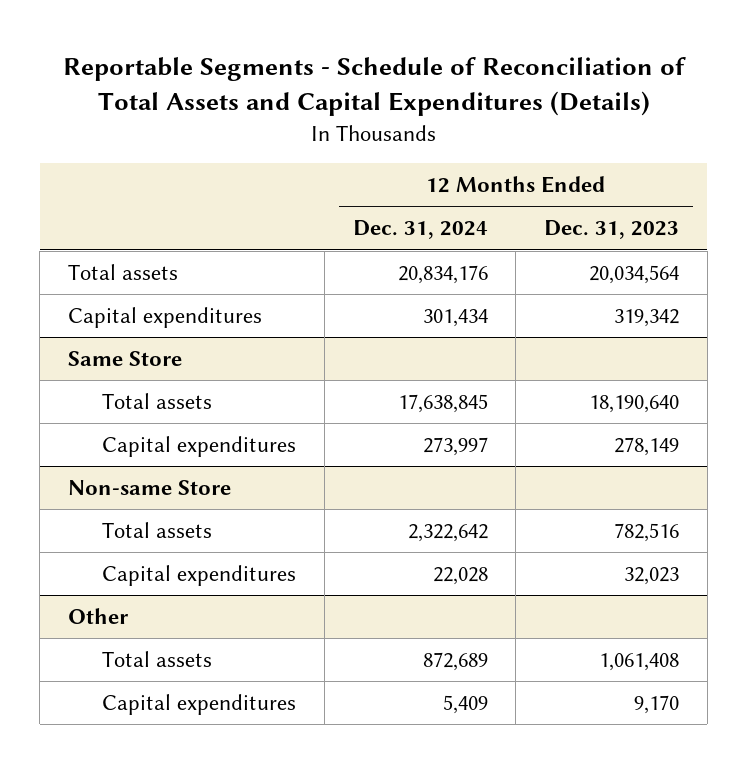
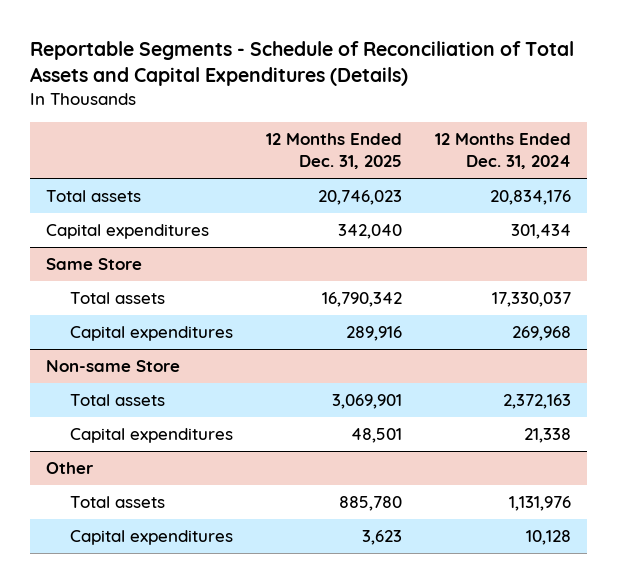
[544,220,680,240] Dec. 31, 2023 -> none
none -> [265,133,402,169] 12 Months Ended Dec. 31, 2025
[397,393,488,413] 17,638,845 -> [491,292,571,308] 17,330,037
[422,436,488,456] 273,997 -> [511,326,571,342] 269,968
[407,523,488,542] 2,322,642 -> [502,394,571,410] 2,372,163
[432,566,488,585] 22,028 -> [523,428,571,444] 21,338
[422,651,488,671] 872,689 -> [508,496,571,512] 1,131,976
[442,694,488,714] 5,409 -> [525,530,571,546] 10,128

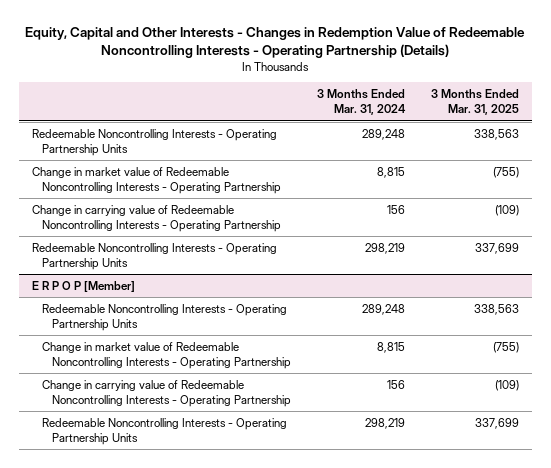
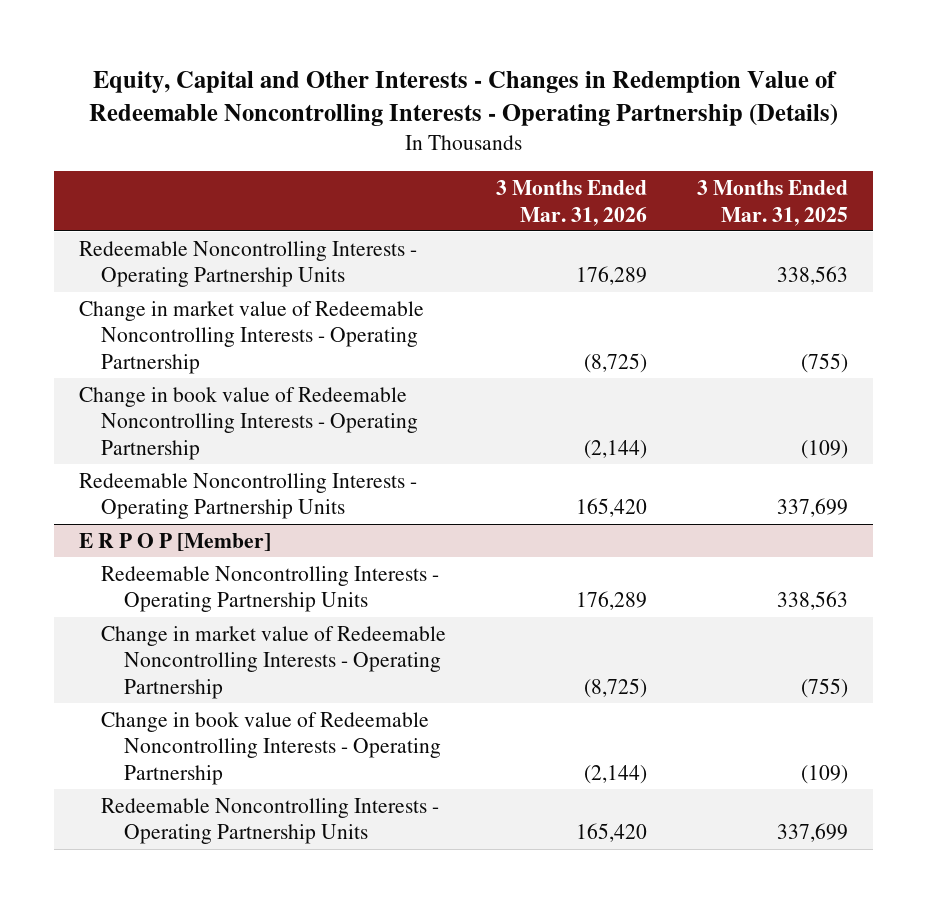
[316,89,406,116] 3 Months Ended Mar. 31, 2024 -> none
none -> [496,179,648,226] 3 Months Ended Mar. 31, 2026
[32,204,281,232] Change in carrying value of Redeemable Noncontrolling Interests - Operating Partnership -> [79,386,419,460] Change in book value of Redeemable Noncontrolling Interests - Operating Partnership
[41,379,291,407] Change in carrying value of Redeemable Noncontrolling Interests - Operating Partnership -> [101,711,441,785] Change in book value of Redeemable Noncontrolling Interests - Operating Partnership

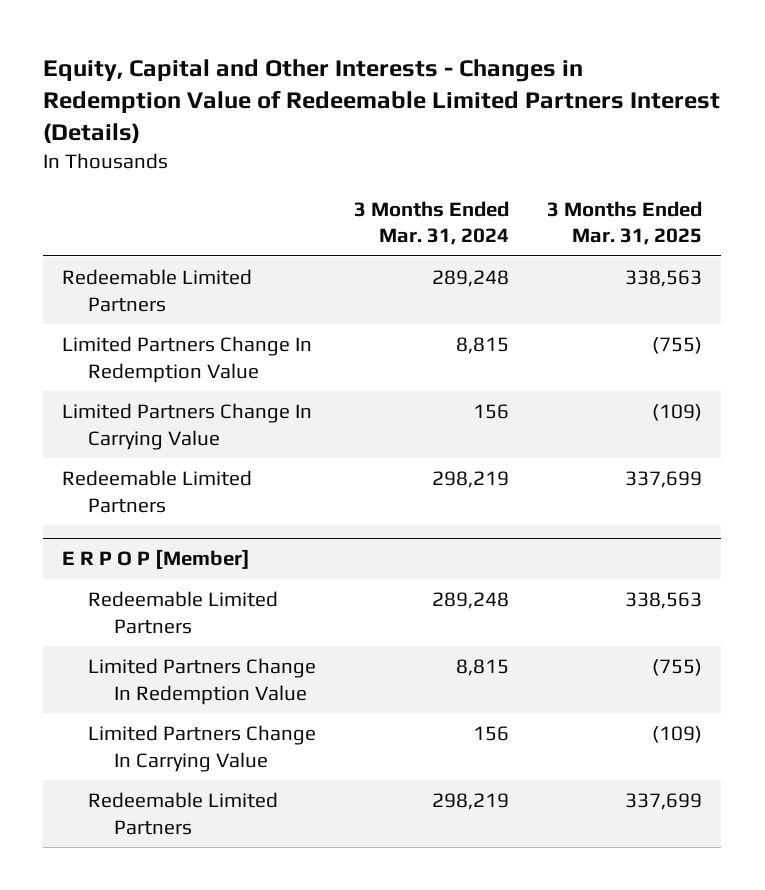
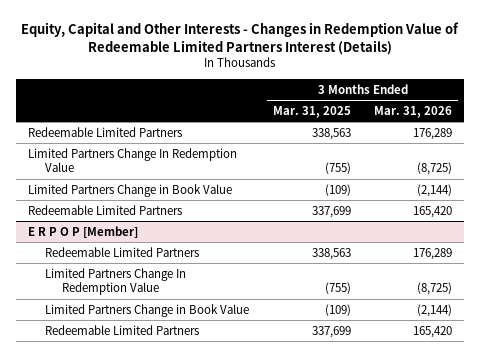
[354,200,510,246] 3 Months Ended Mar. 31, 2024 -> none
none -> [374,105,453,118] Mar. 31, 2026
[62,402,313,450] Limited Partners Change In Carrying Value -> [28,183,233,197] Limited Partners Change in Book Value
[88,724,317,772] Limited Partners Change In Carrying Value -> [45,303,250,317] Limited Partners Change in Book Value

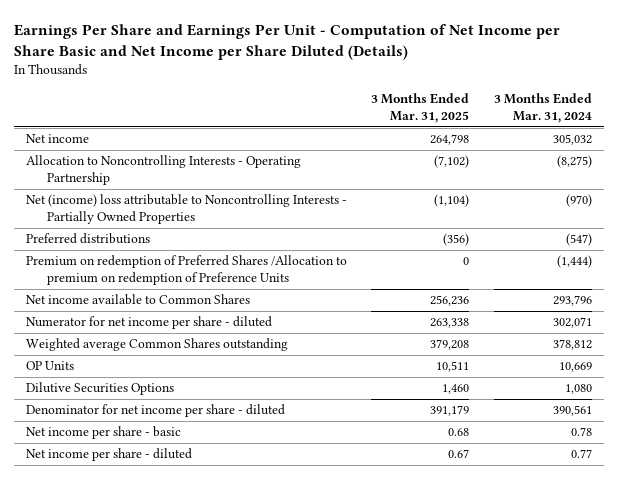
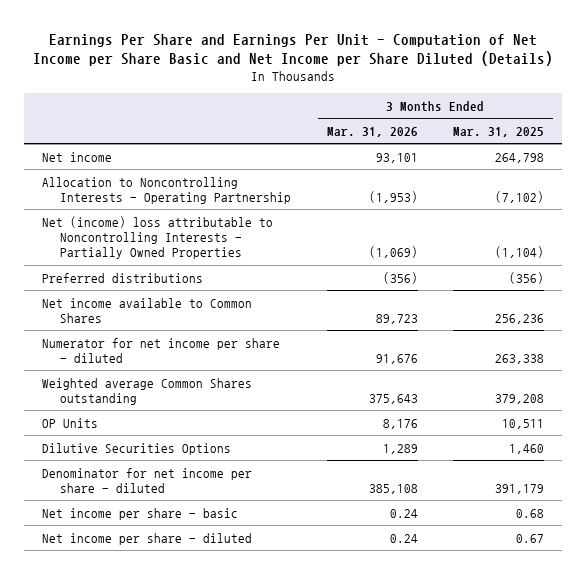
[493,93,592,123] 3 Months Ended Mar. 31, 2024 -> none
none -> [326,126,418,137] Mar. 31, 2026
[26,255,348,286] Premium on redemption of Preferred Shares /Allocation to premium on redemption of Preference Units -> none

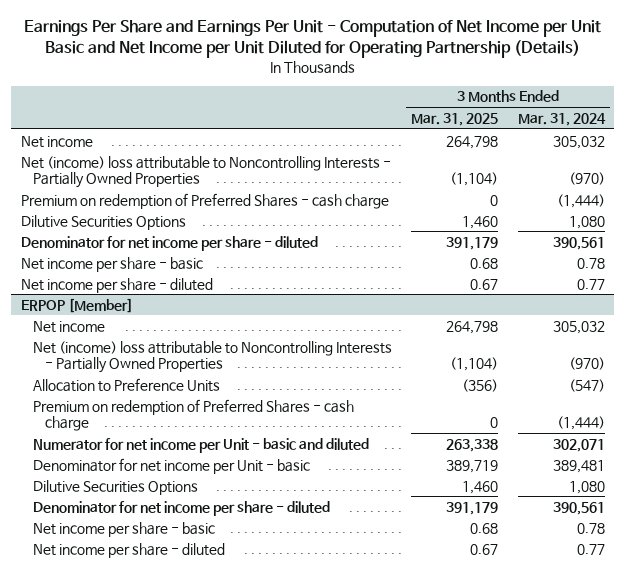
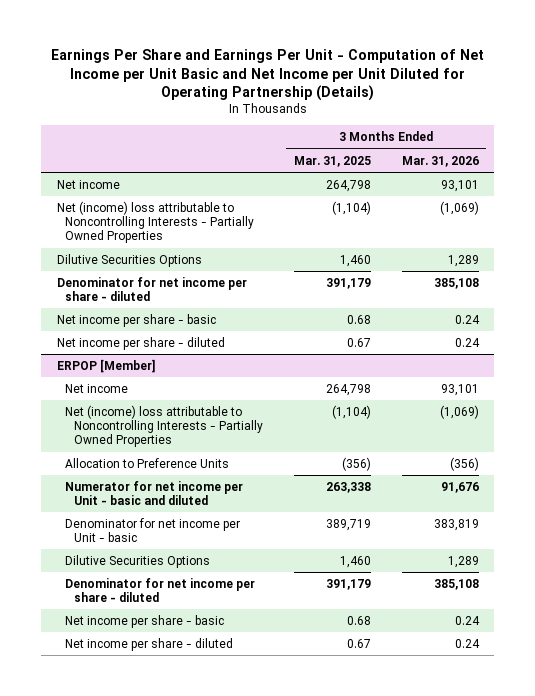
[517,112,606,126] Mar. 31, 2024 -> none
none -> [401,155,479,167] Mar. 31, 2026
[20,192,389,209] Premium on redemption of Preferred Shares - cash charge -> none
[32,398,354,432] Premium on redemption of Preferred Shares - cash charge -> none

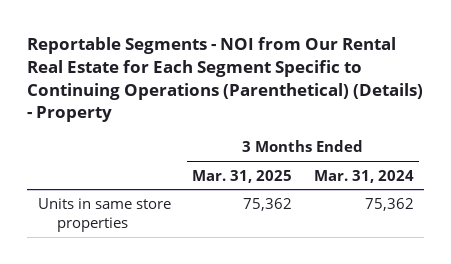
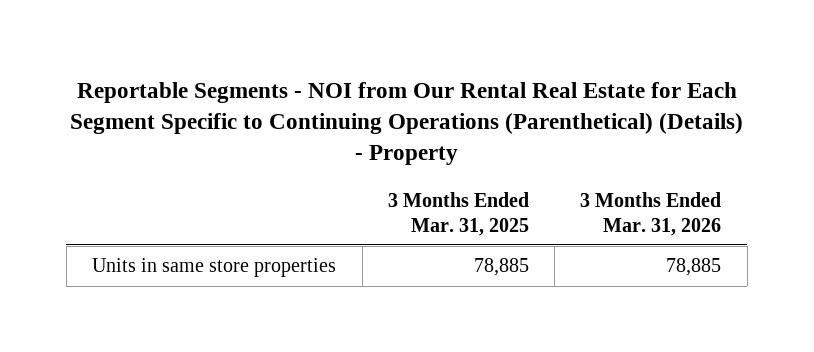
[313,169,414,183] Mar. 31, 2024 -> none
none -> [580,191,722,236] 3 Months Ended Mar. 31, 2026
[243,198,293,212] 75,362 -> [473,258,529,277] 78,885

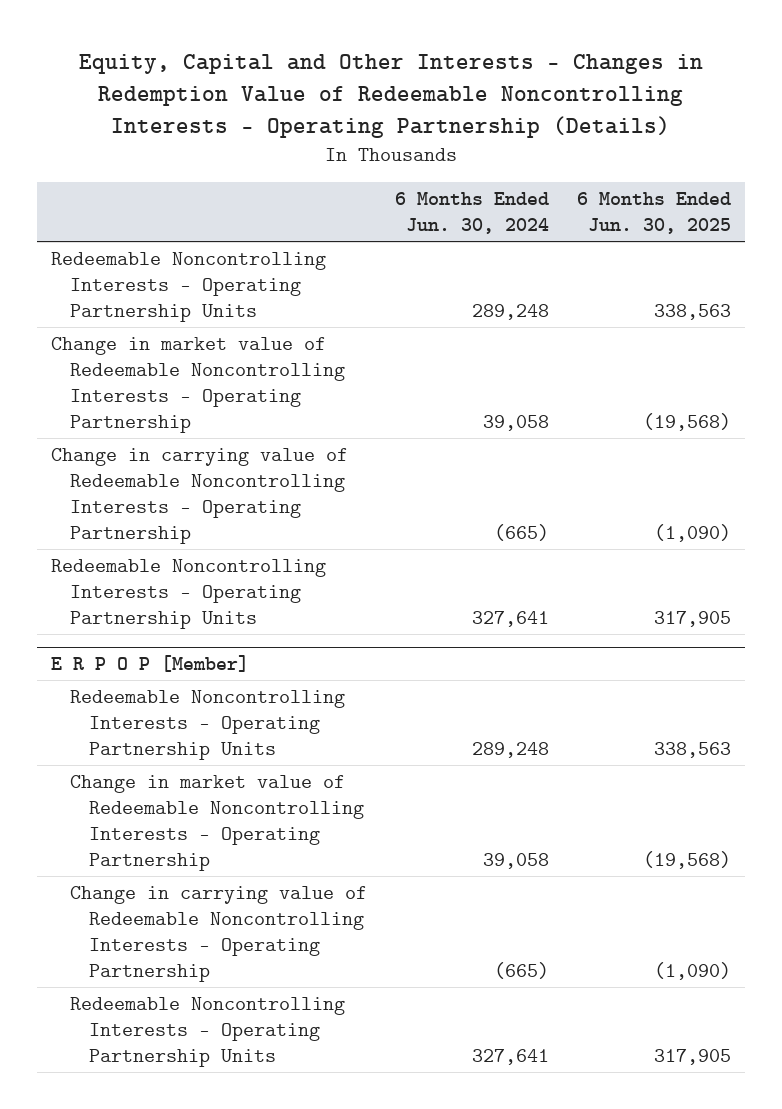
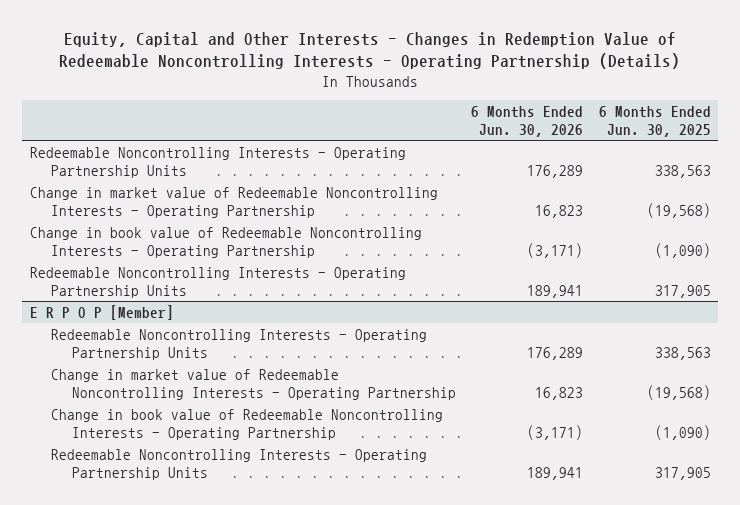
[395,191,550,234] 6 Months Ended Jun. 30, 2024 -> none
none -> [471,105,584,137] 6 Months Ended Jun. 30, 2026
[50,447,348,545] Change in carrying value of Redeemable Noncontrolling Interests - Operating Partnership -> [29,226,422,258] Change in book value of Redeemable Noncontrolling Interests - Operating Partnership
[69,885,367,983] Change in carrying value of Redeemable Noncontrolling Interests - Operating Partnership -> [50,408,443,440] Change in book value of Redeemable Noncontrolling Interests - Operating Partnership

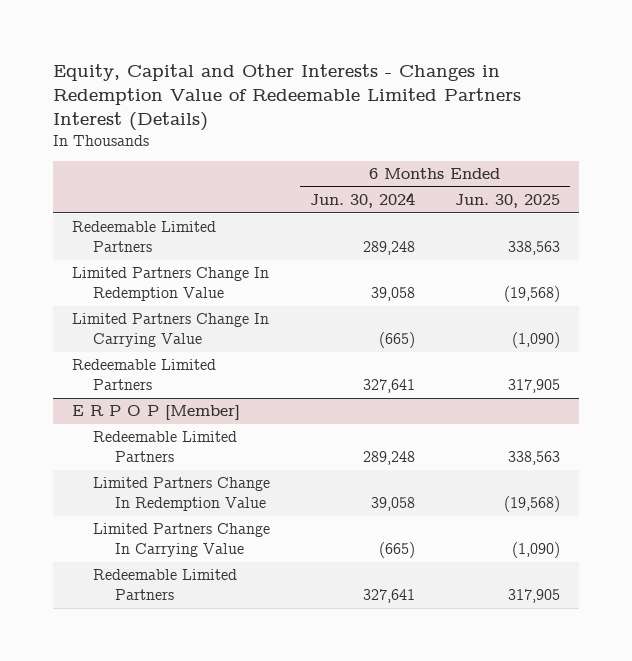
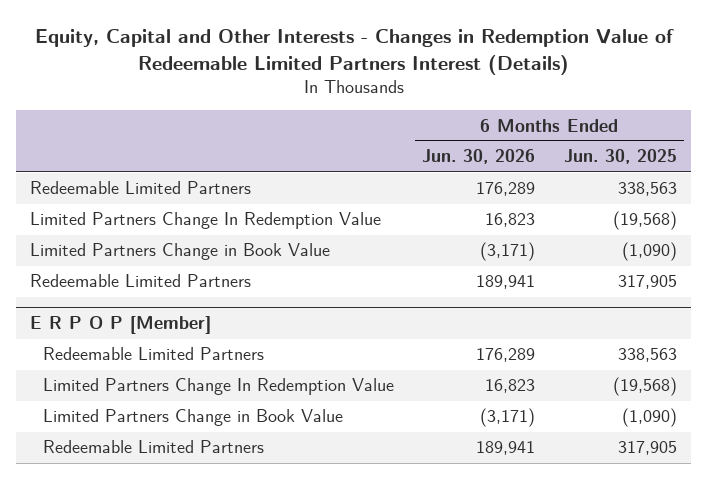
[310,192,416,209] Jun. 30, 2024 -> none
none -> [422,149,536,165] Jun. 30, 2026
[72,313,270,348] Limited Partners Change In Carrying Value -> [30,243,331,261] Limited Partners Change in Book Value
[93,523,271,558] Limited Partners Change In Carrying Value -> [42,409,343,427] Limited Partners Change in Book Value

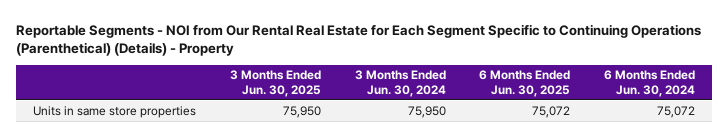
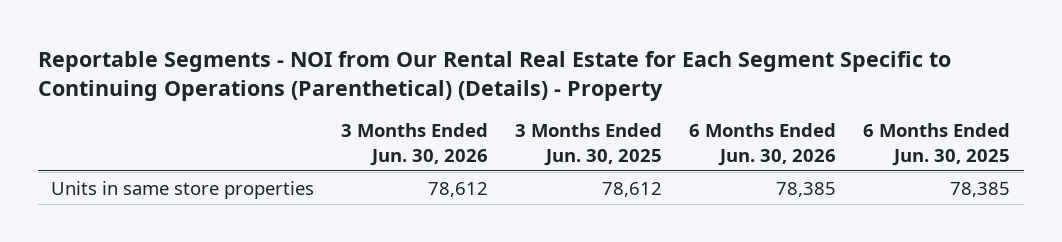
[354,70,446,98] 3 Months Ended Jun. 30, 2024 -> none
[603,70,695,98] 6 Months Ended Jun. 30, 2024 -> none
none -> [341,123,489,166] 3 Months Ended Jun. 30, 2026
none -> [689,123,837,166] 6 Months Ended Jun. 30, 2026
[282,106,321,119] 75,950 -> [602,181,663,197] 78,612
[532,106,571,119] 75,072 -> [950,181,1011,197] 78,385

